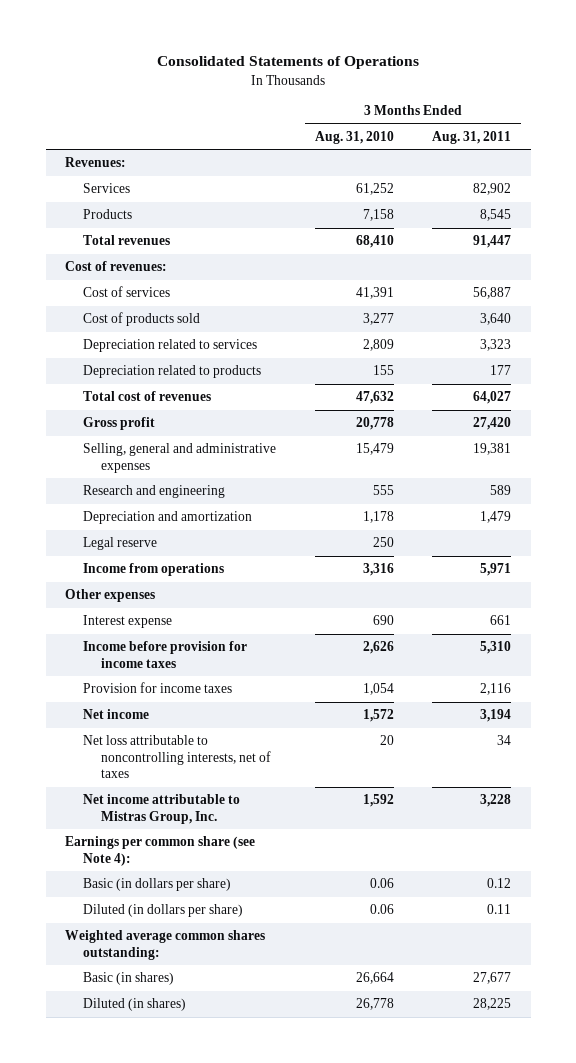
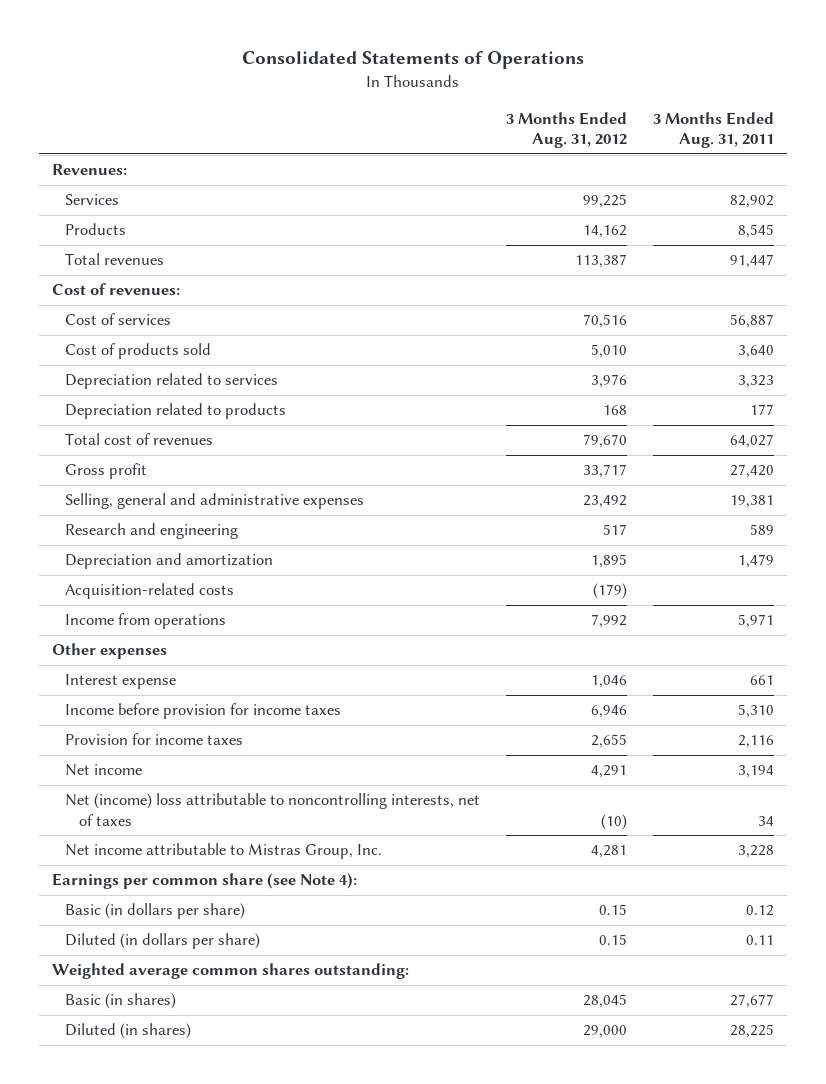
[314,130,394,144] Aug. 31, 2010 -> none
none -> [506,111,628,149] 3 Months Ended Aug. 31, 2012
[82,537,157,551] Legal reserve -> none
none -> [65,583,235,600] Acquisition-related costs
[82,735,271,779] Net loss attributable to noncontrolling interests, net of taxes -> [65,793,481,826] Net (income) loss attributable to noncontrolling interests, net of taxes

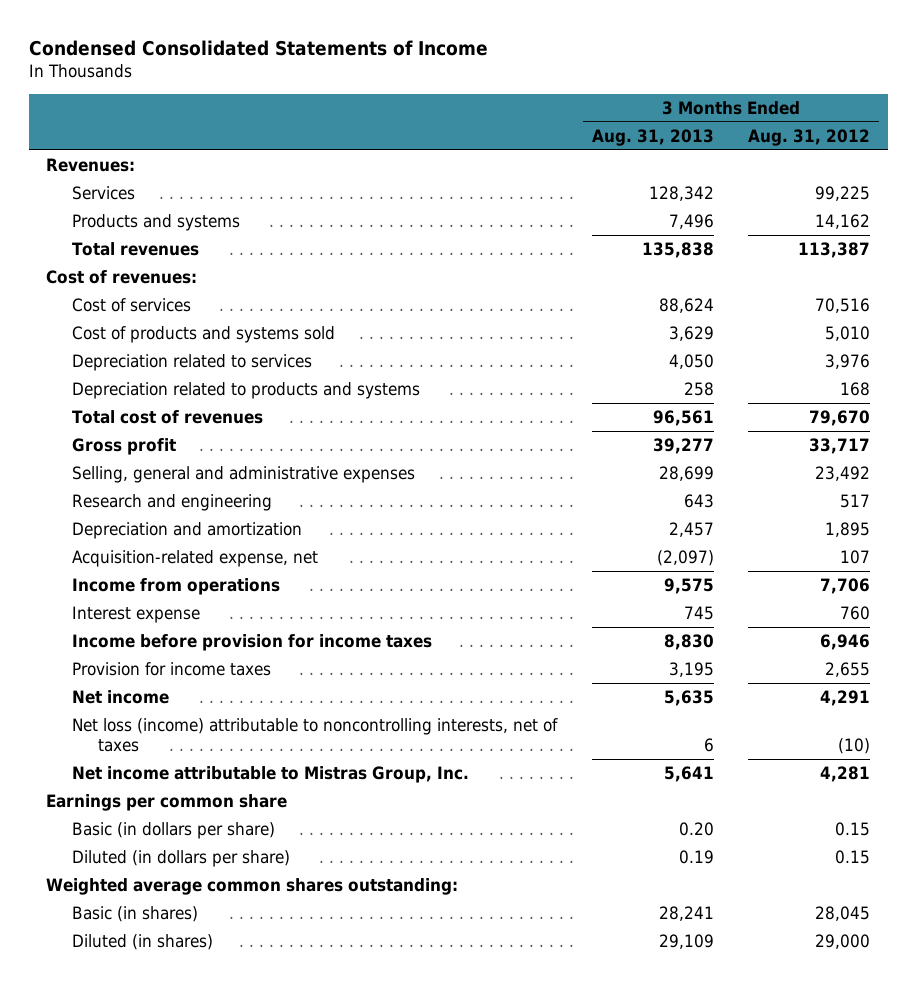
[241,51,584,70] Consolidated Statements of Operations -> [28,39,488,56] Condensed Consolidated Statements of Income
[652,111,774,149] 3 Months Ended Aug. 31, 2011 -> none
none -> [591,128,714,146] Aug. 31, 2013
[65,223,127,236] Products -> [71,214,240,232] Products and systems
[65,343,212,360] Cost of products sold -> [71,326,335,344] Cost of products and systems sold
[65,403,287,420] Depreciation related to products -> [71,382,420,400] Depreciation related to products and systems
[51,643,167,660] Other expenses -> none
[65,583,235,600] Acquisition-related costs -> [71,550,318,568] Acquisition-related expense, net
[593,583,628,600] (179) -> [840,550,871,565] 107
[591,614,628,629] 7,992 -> [820,578,871,595] 7,706
[591,675,628,689] 1,046 -> [840,606,871,621] 760
[65,793,481,826] Net (income) loss attributable to noncontrolling interests, net of taxes -> [71,718,558,753] Net loss (income) attributable to noncontrolling interests, net of taxes
[51,873,357,890] Earnings per common share (see Note 4): -> [46,794,288,812] Earnings per common share

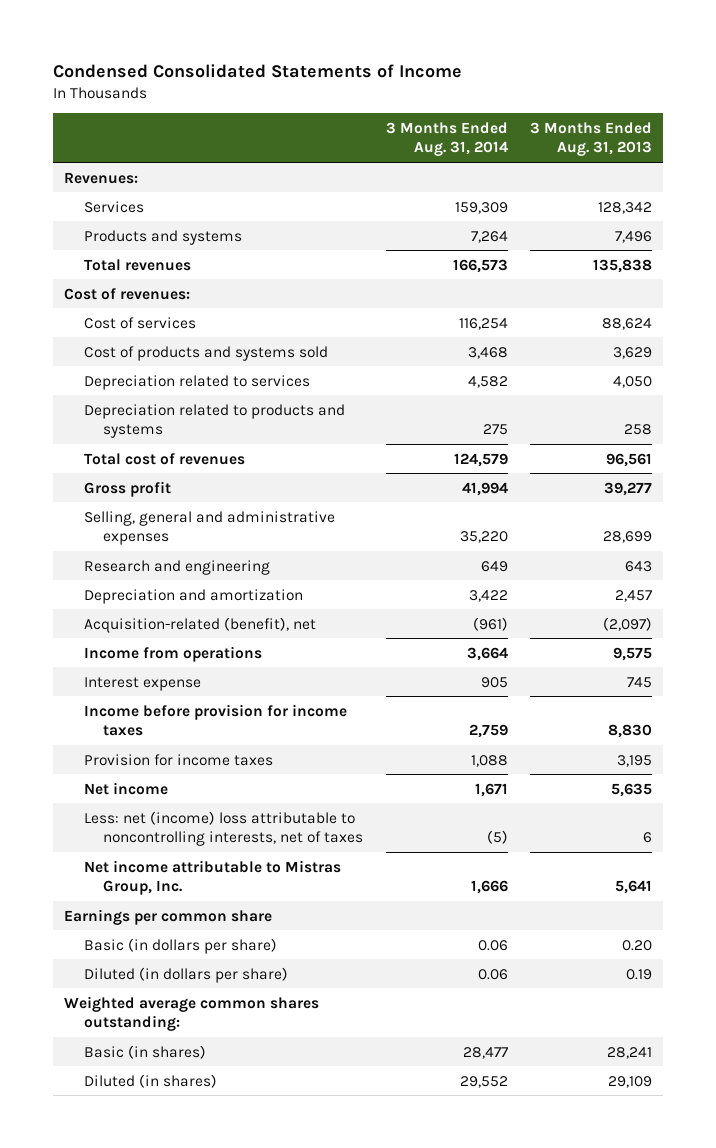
[748,128,871,146] Aug. 31, 2012 -> none
none -> [385,121,508,157] 3 Months Ended Aug. 31, 2014
[71,550,318,568] Acquisition-related expense, net -> [83,616,316,633] Acquisition-related (benefit), net
[71,718,558,753] Net loss (income) attributable to noncontrolling interests, net of taxes -> [83,810,364,846] Less: net (income) loss attributable to noncontrolling interests, net of taxes

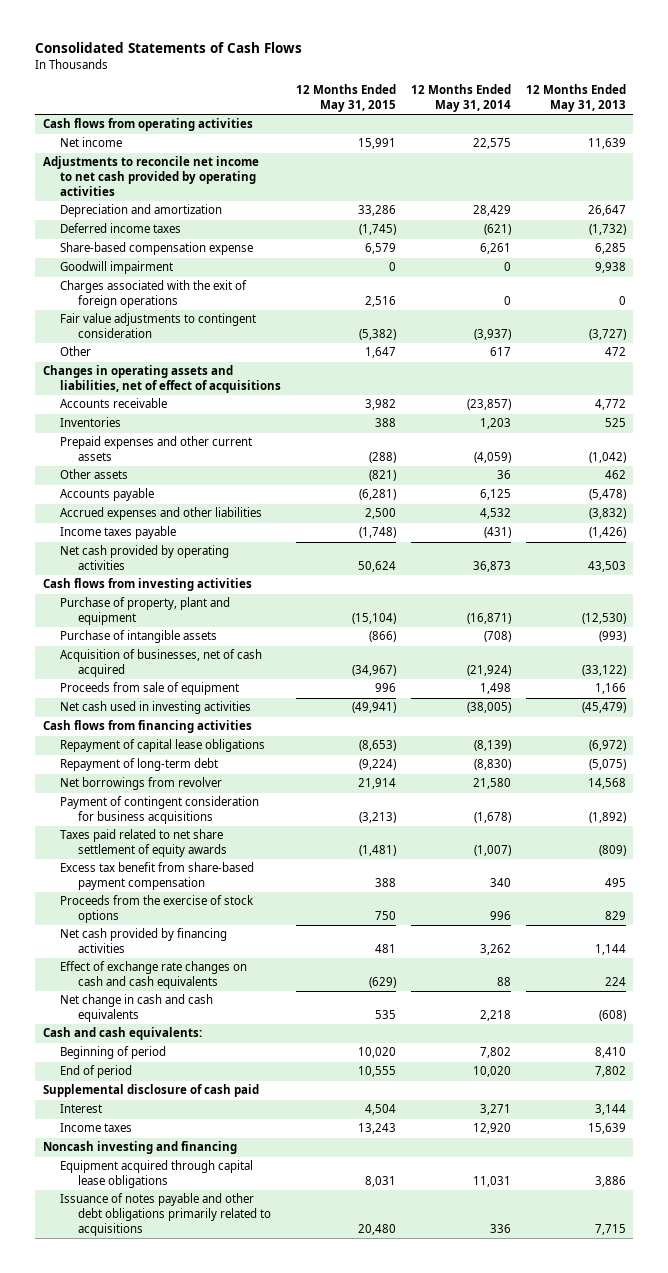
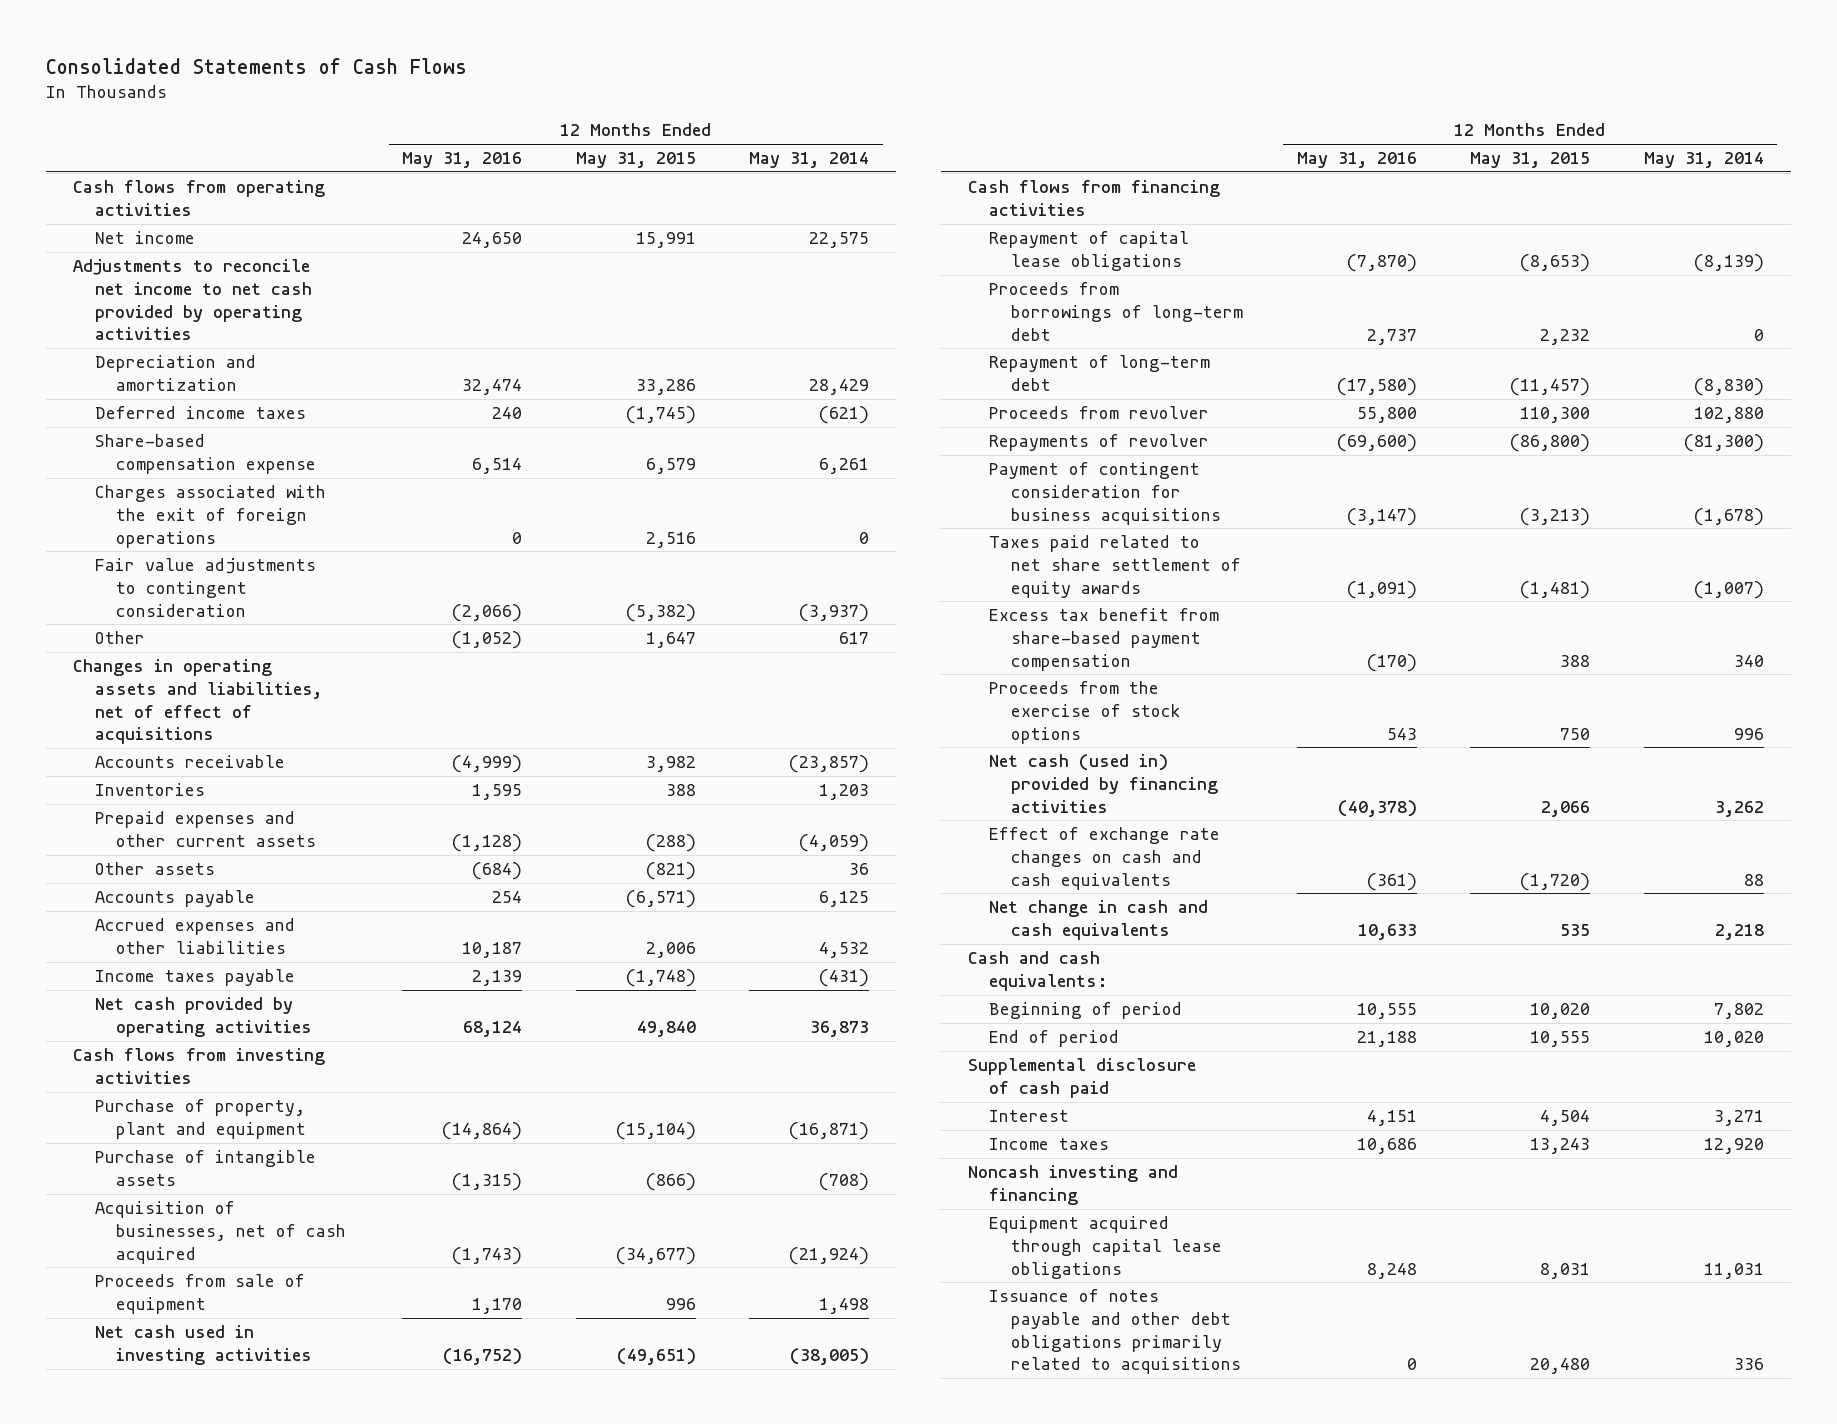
[525,84,626,113] 12 Months Ended May 31, 2013 -> none
none -> [402,152,523,169] May 31, 2016
[60,261,174,275] Goodwill impairment -> none
[359,489,397,501] (6,281) -> [625,890,696,909] (6,571)
[365,508,397,520] 2,500 -> [645,941,696,958] 2,006
[358,561,397,573] 50,624 -> [636,1020,696,1037] 49,840
[352,665,397,677] (34,967) -> [615,1246,696,1265] (34,677)
[352,702,397,714] (49,941) -> [616,1347,696,1365] (49,651)
none -> [989,282,1243,341] Proceeds from borrowings of long-term debt
[359,759,397,771] (9,224) -> [1510,377,1591,396] (11,457)
[60,777,223,791] Net borrowings from revolver -> [989,406,1210,420] Proceeds from revolver
[358,778,397,790] 21,914 -> [1520,407,1591,424] 110,300
[472,778,511,790] 21,580 -> [1693,407,1764,424] 102,880
none -> [989,434,1210,452] Repayments of revolver
[60,928,228,954] Net cash provided by financing activities -> [989,754,1218,813] Net cash (used in) provided by financing activities
[375,944,397,954] 481 -> [1541,800,1591,817] 2,066
[369,977,397,989] (629) -> [1520,872,1591,891] (1,720)

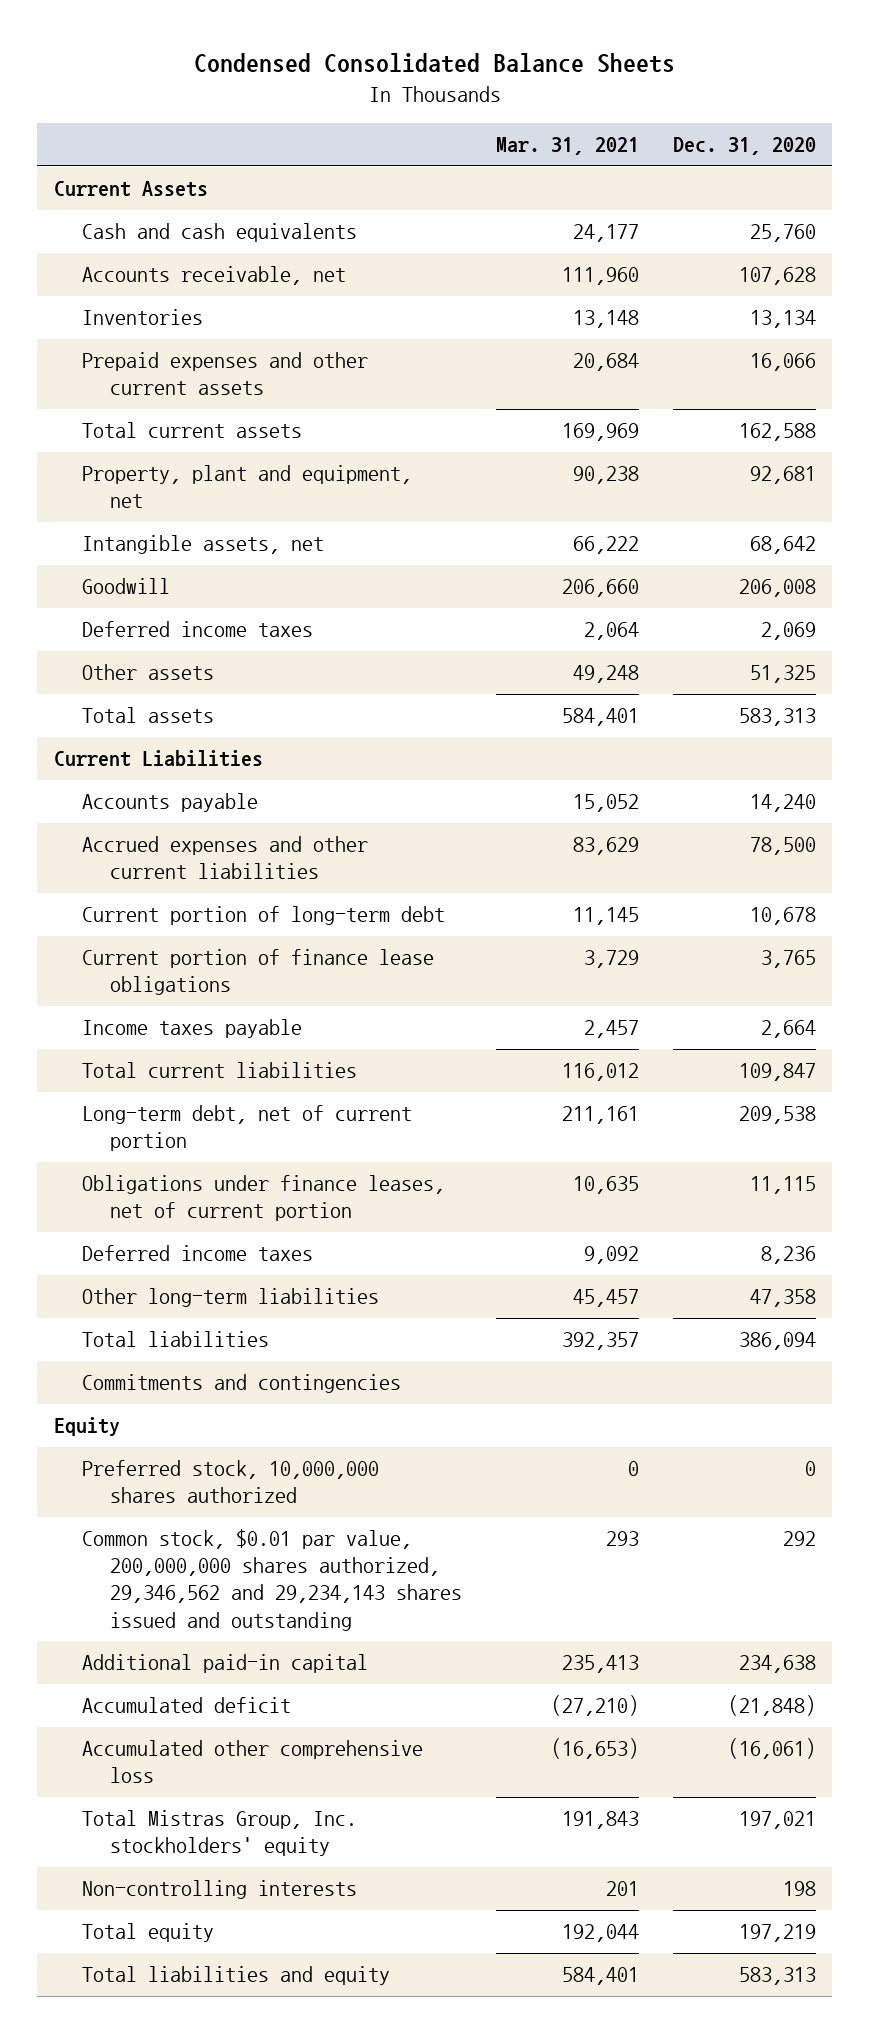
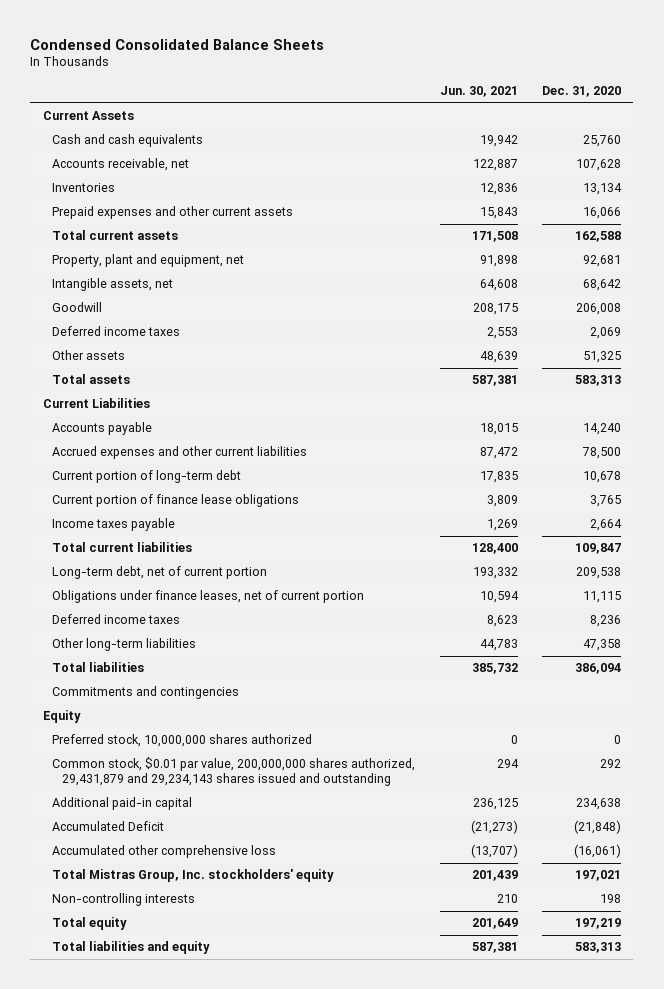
[495,137,639,156] Mar. 31, 2021 -> none
none -> [439,86,518,98] Jun. 30, 2021
[82,1529,463,1631] Common stock, $0.01 par value, 200,000,000 shares authorized, 29,346,562 and 29,234,143 shares issued and outstanding -> [52,757,416,787] Common stock, $0.01 par value, 200,000,000 shares authorized, 29,431,879 and 29,234,143 shares issued and outstanding
[82,1697,292,1714] Accumulated deficit -> [52,821,165,832] Accumulated Deficit

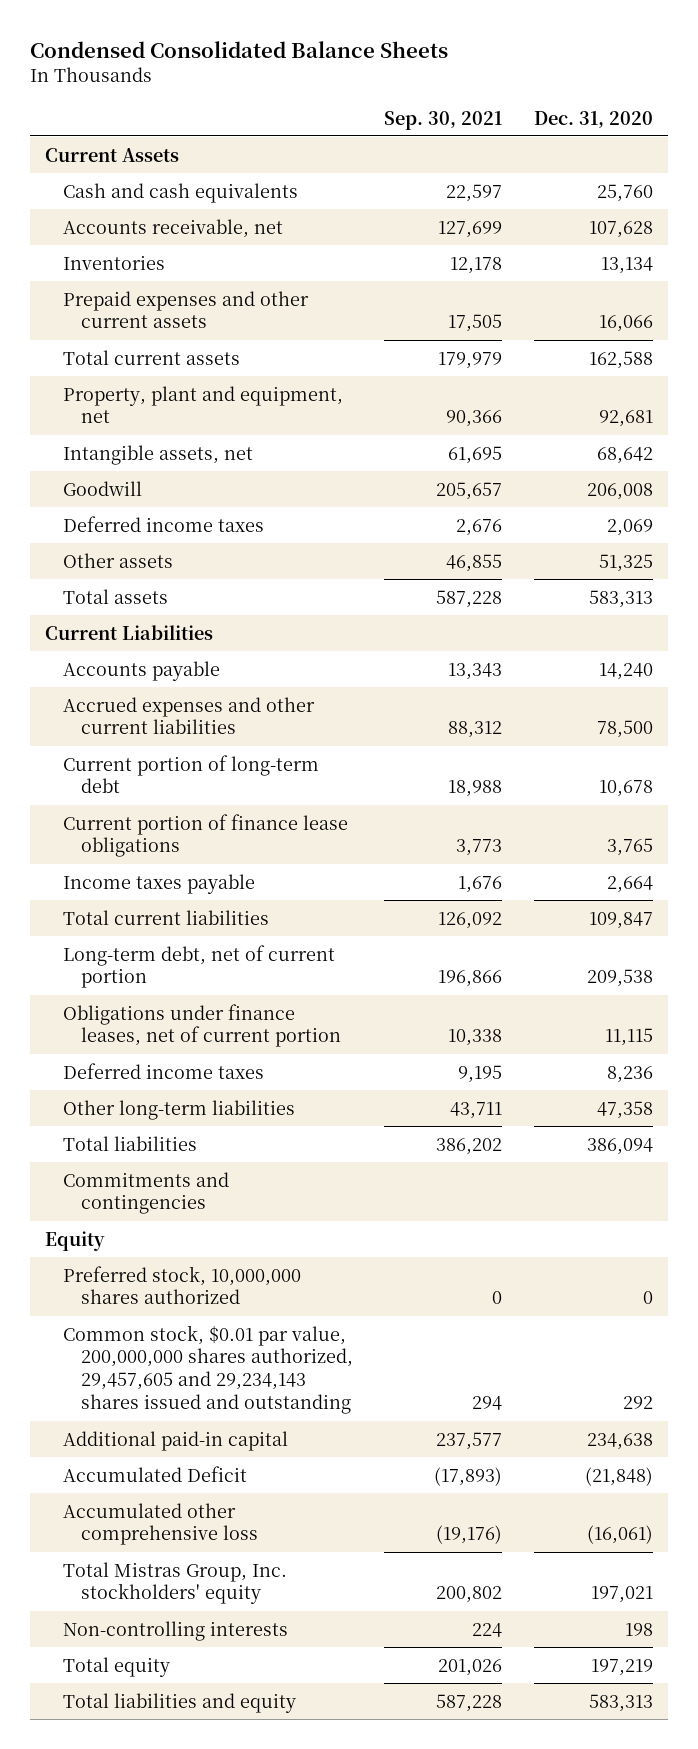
[439,86,518,98] Jun. 30, 2021 -> none
none -> [384,110,503,130] Sep. 30, 2021
[52,757,416,787] Common stock, $0.01 par value, 200,000,000 shares authorized, 29,431,879 and 29,234,143 shares issued and outstanding -> [63,1324,353,1415] Common stock, $0.01 par value, 200,000,000 shares authorized, 29,457,605 and 29,234,143 shares issued and outstanding

